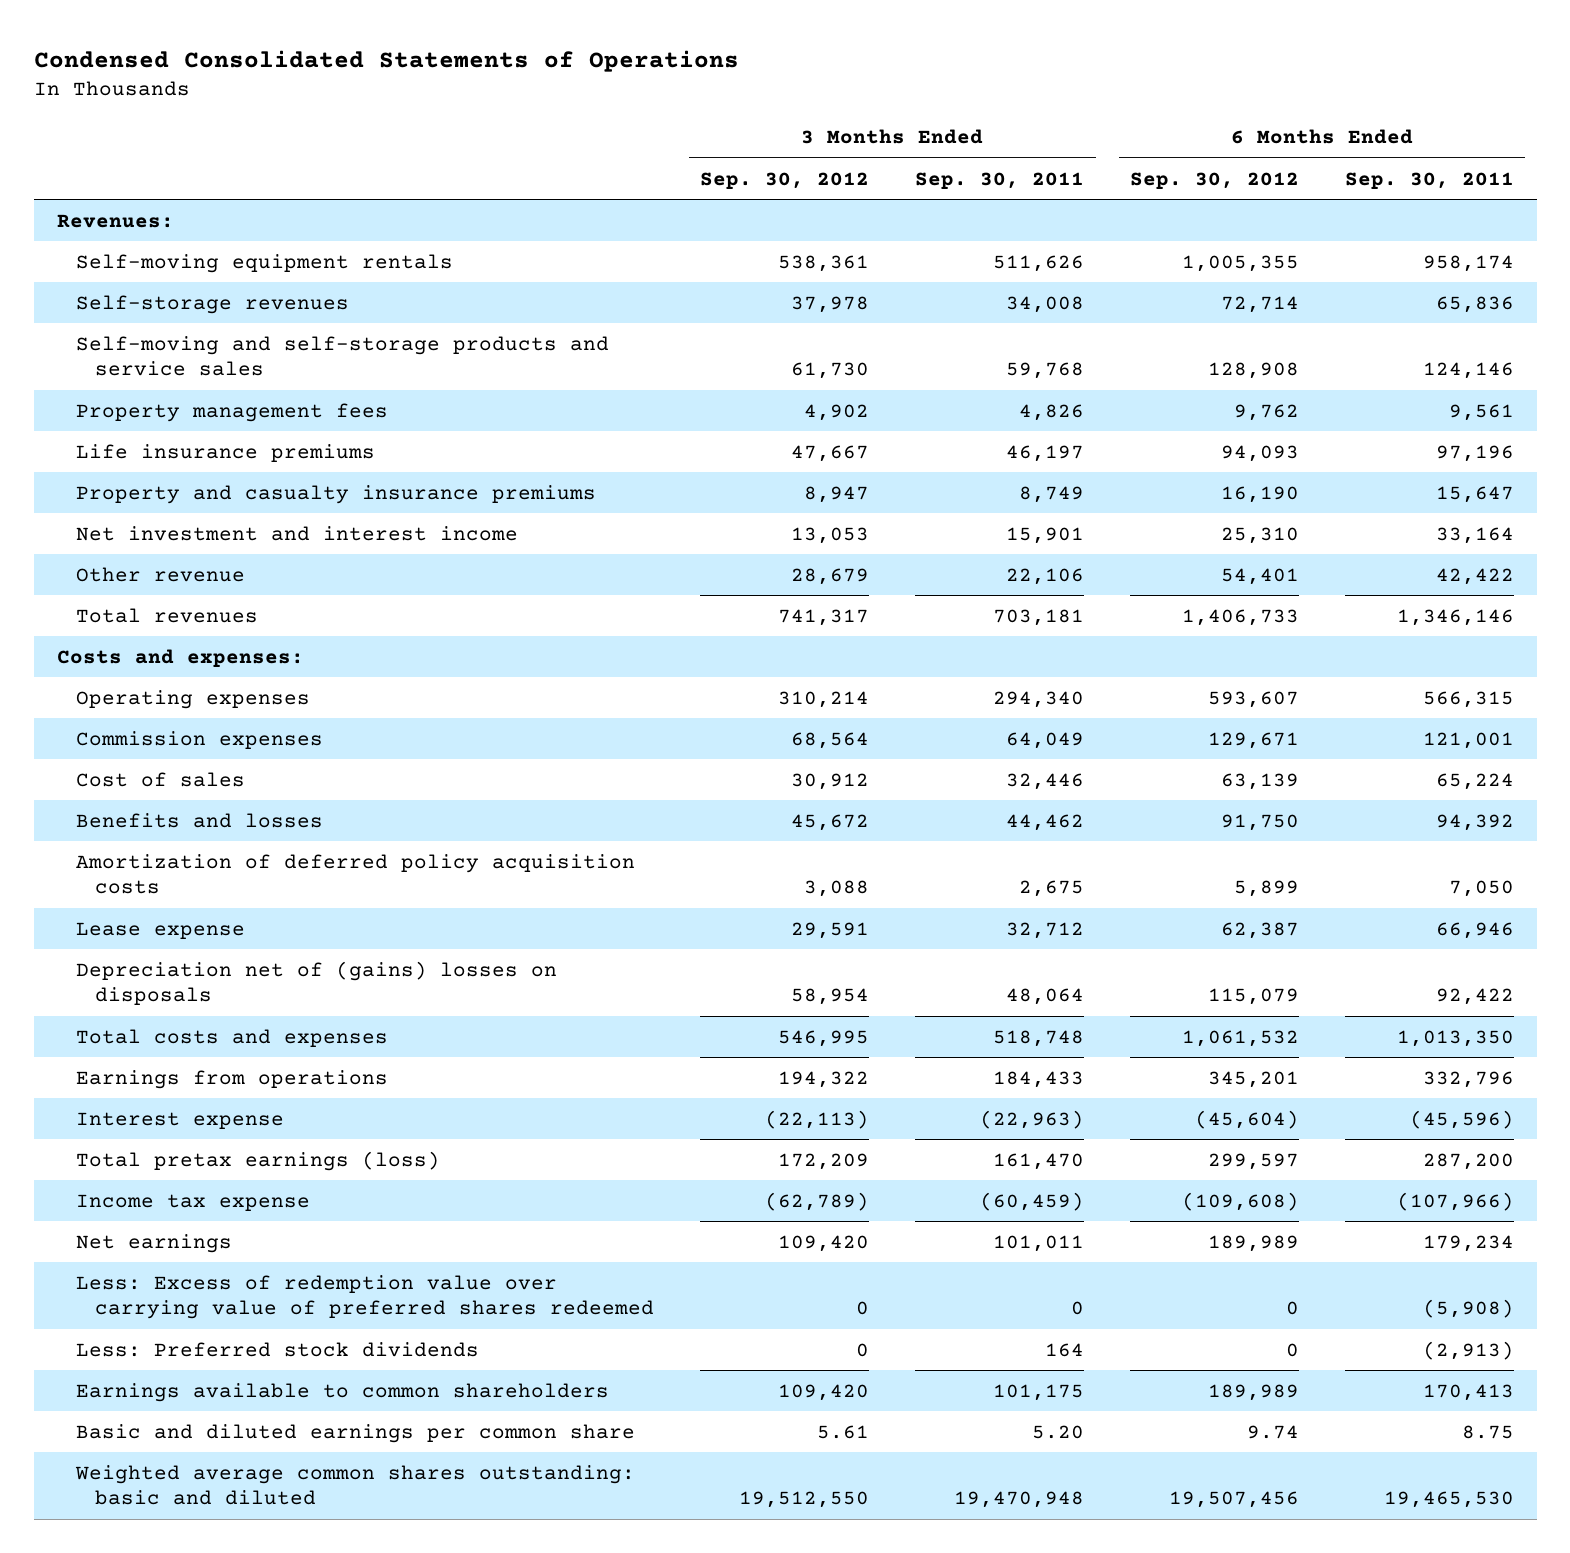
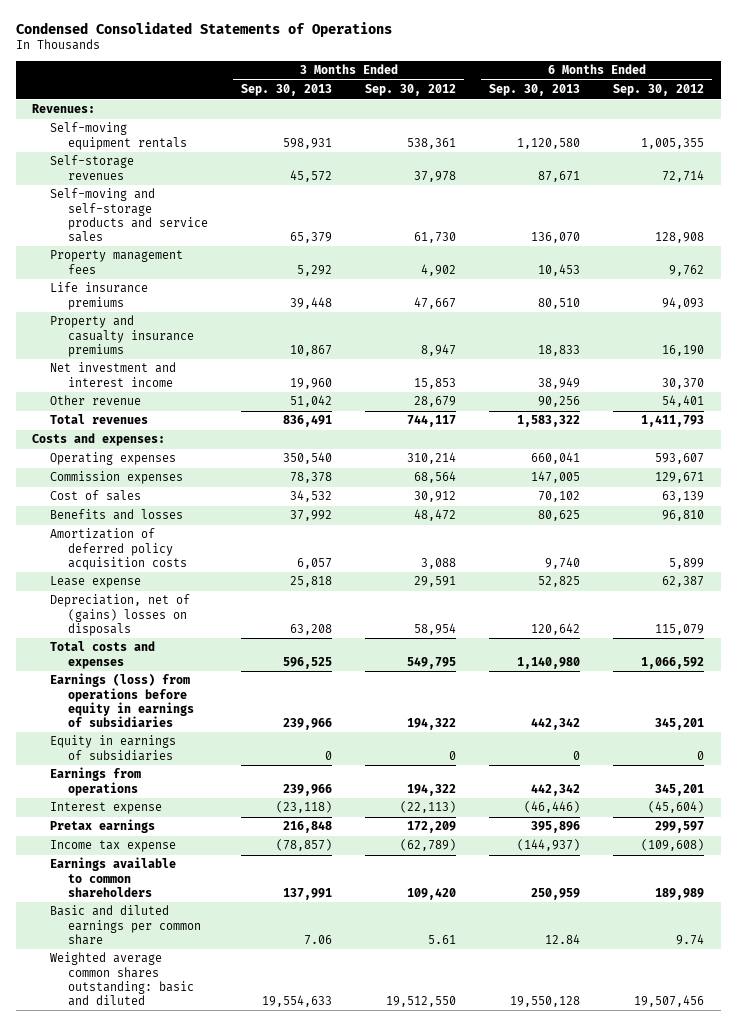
[915,171,1085,189] Sep. 30, 2011 -> none
[1344,171,1514,189] Sep. 30, 2011 -> none
none -> [241,84,333,97] Sep. 30, 2013
none -> [489,84,581,97] Sep. 30, 2013
[791,526,870,544] 13,053 -> [414,377,457,389] 15,853
[1221,526,1300,544] 25,310 -> [662,377,705,389] 30,370
[778,608,870,626] 741,317 -> [407,415,457,428] 744,117
[1182,608,1300,626] 1,406,733 -> [641,415,705,428] 1,411,793
[791,813,870,831] 45,672 -> [414,509,457,522] 48,472
[1221,813,1300,831] 91,750 -> [662,510,705,522] 96,810
[75,960,557,1005] Depreciation net of (gains) losses on disposals -> [50,594,191,636] Depreciation, net of (gains) losses on disposals
[778,1029,870,1047] 546,995 -> [407,656,457,669] 549,795
[1182,1029,1300,1047] 1,061,532 -> [641,656,705,669] 1,066,592
none -> [50,673,195,727] Earnings (loss) from operations before equity in earnings of subsidiaries
none -> [50,735,177,761] Equity in earnings of subsidiaries
[75,1150,440,1171] Total pretax earnings (loss) -> [50,819,156,834] Pretax earnings
[75,1233,232,1253] Net earnings -> none
[75,1274,655,1319] Less: Excess of redemption value over carrying value of preferred shares redeemed -> none
[75,1341,479,1357] Less: Preferred stock dividends -> none

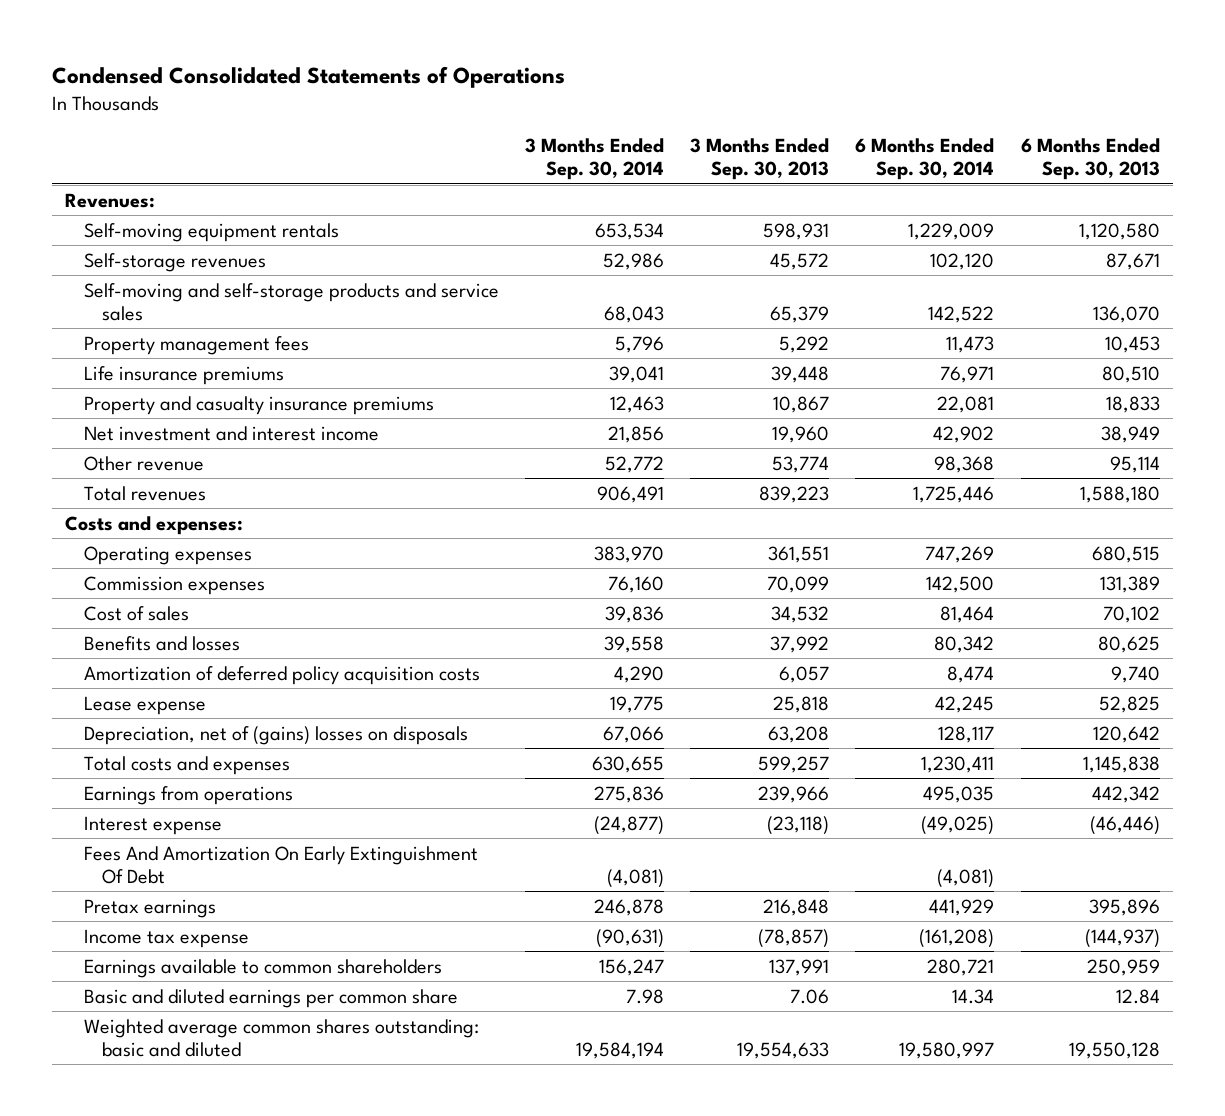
[365,84,457,97] Sep. 30, 2012 -> none
[613,84,705,97] Sep. 30, 2012 -> none
none -> [524,138,664,181] 3 Months Ended Sep. 30, 2014
none -> [855,138,995,181] 6 Months Ended Sep. 30, 2014
[290,395,333,408] 51,042 -> [772,455,830,473] 53,774
[538,396,581,408] 90,256 -> [1109,455,1160,473] 95,114
[283,415,333,428] 836,491 -> [759,485,830,503] 839,223
[517,415,581,428] 1,583,322 -> [1079,485,1160,503] 1,588,180
[283,452,333,465] 350,540 -> [768,545,830,563] 361,551
[531,452,581,465] 660,041 -> [1091,545,1160,563] 680,515
[290,472,333,484] 78,378 -> [767,575,830,593] 70,099
[531,471,581,484] 147,005 -> [1099,575,1160,593] 131,389
[50,673,195,727] Earnings (loss) from operations before equity in earnings of subsidiaries -> none
[50,735,177,761] Equity in earnings of subsidiaries -> none
[283,656,333,669] 596,525 -> [758,755,830,773] 599,257
[517,656,581,669] 1,140,980 -> [1082,755,1160,773] 1,145,838
none -> [83,845,478,884] Fees And Amortization On Early Extinguishment Of Debt

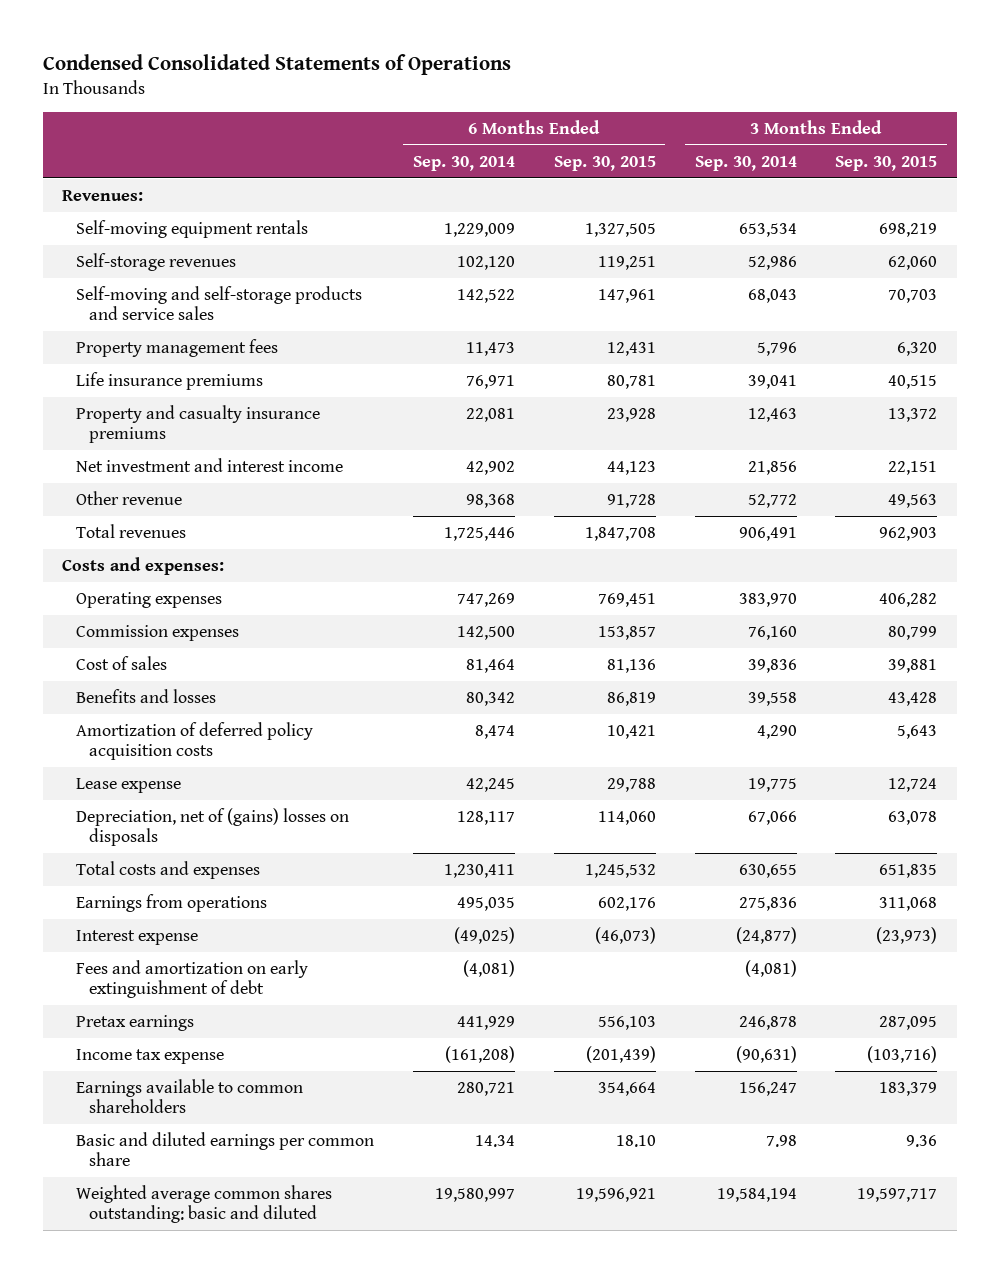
[690,138,830,181] 3 Months Ended Sep. 30, 2013 -> none
[1020,138,1160,181] 6 Months Ended Sep. 30, 2013 -> none
none -> [553,155,656,171] Sep. 30, 2015
none -> [835,155,938,171] Sep. 30, 2015
[83,845,478,884] Fees And Amortization On Early Extinguishment Of Debt -> [75,959,308,999] Fees and amortization on early extinguishment of debt

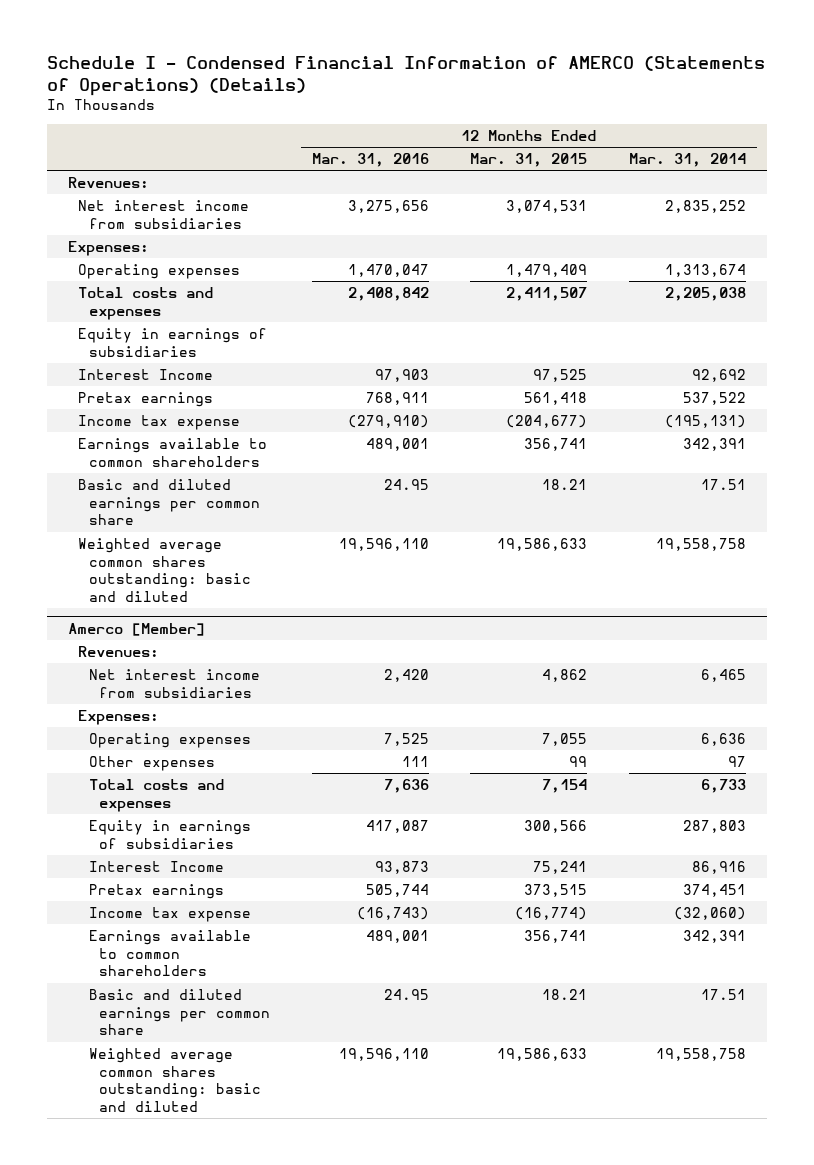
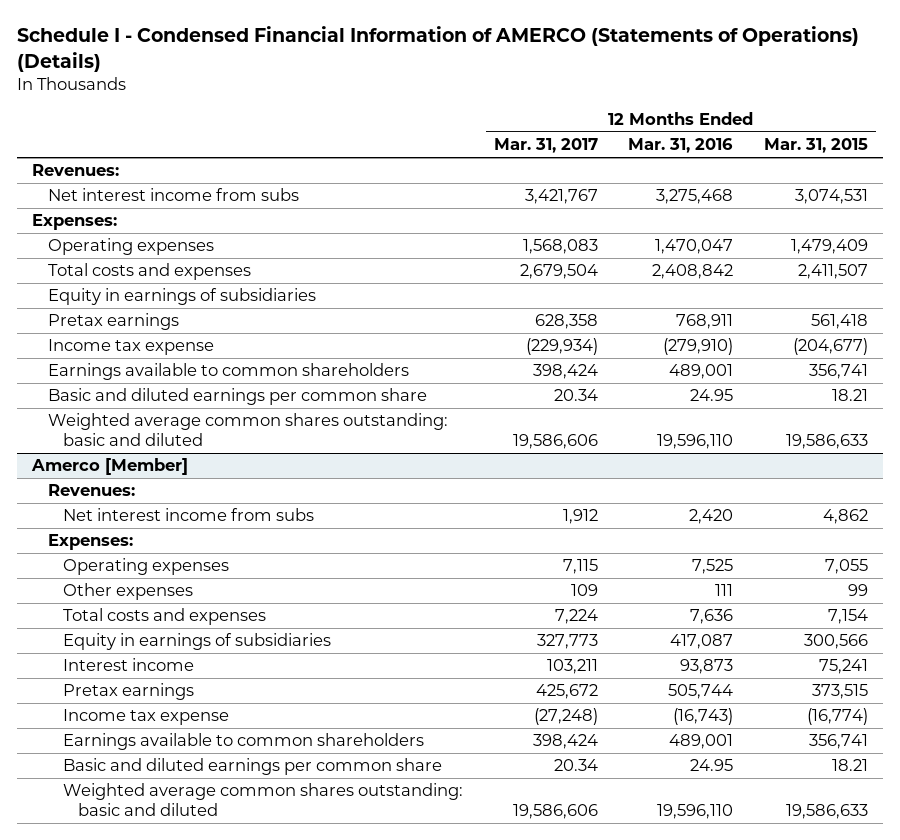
[629,153,747,168] Mar. 31, 2014 -> none
none -> [493,138,598,154] Mar. 31, 2017
[78,199,250,229] Net interest income from subsidiaries -> [47,188,299,202] Net interest income from subs
[347,199,429,213] 3,275,656 -> [656,189,734,205] 3,275,468
[78,368,214,380] Interest Income -> none
[88,668,260,698] Net interest income from subsidiaries -> [63,508,315,522] Net interest income from subs
[88,860,224,872] Interest Income -> [63,658,195,672] Interest income

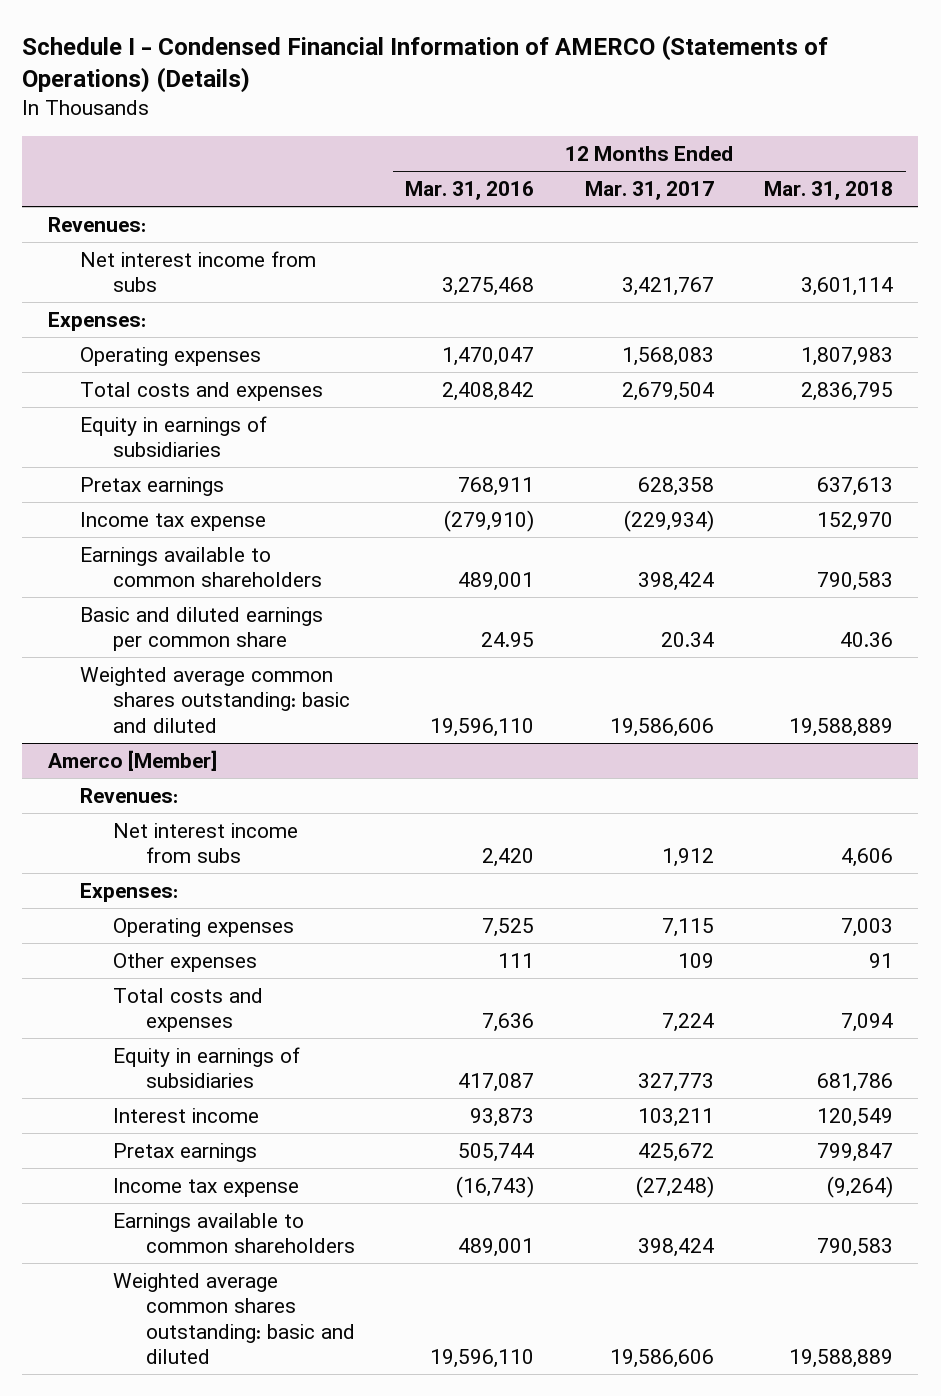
[764,138,869,154] Mar. 31, 2015 -> none
none -> [764,181,894,201] Mar. 31, 2018
[63,758,443,776] Basic and diluted earnings per common share -> none

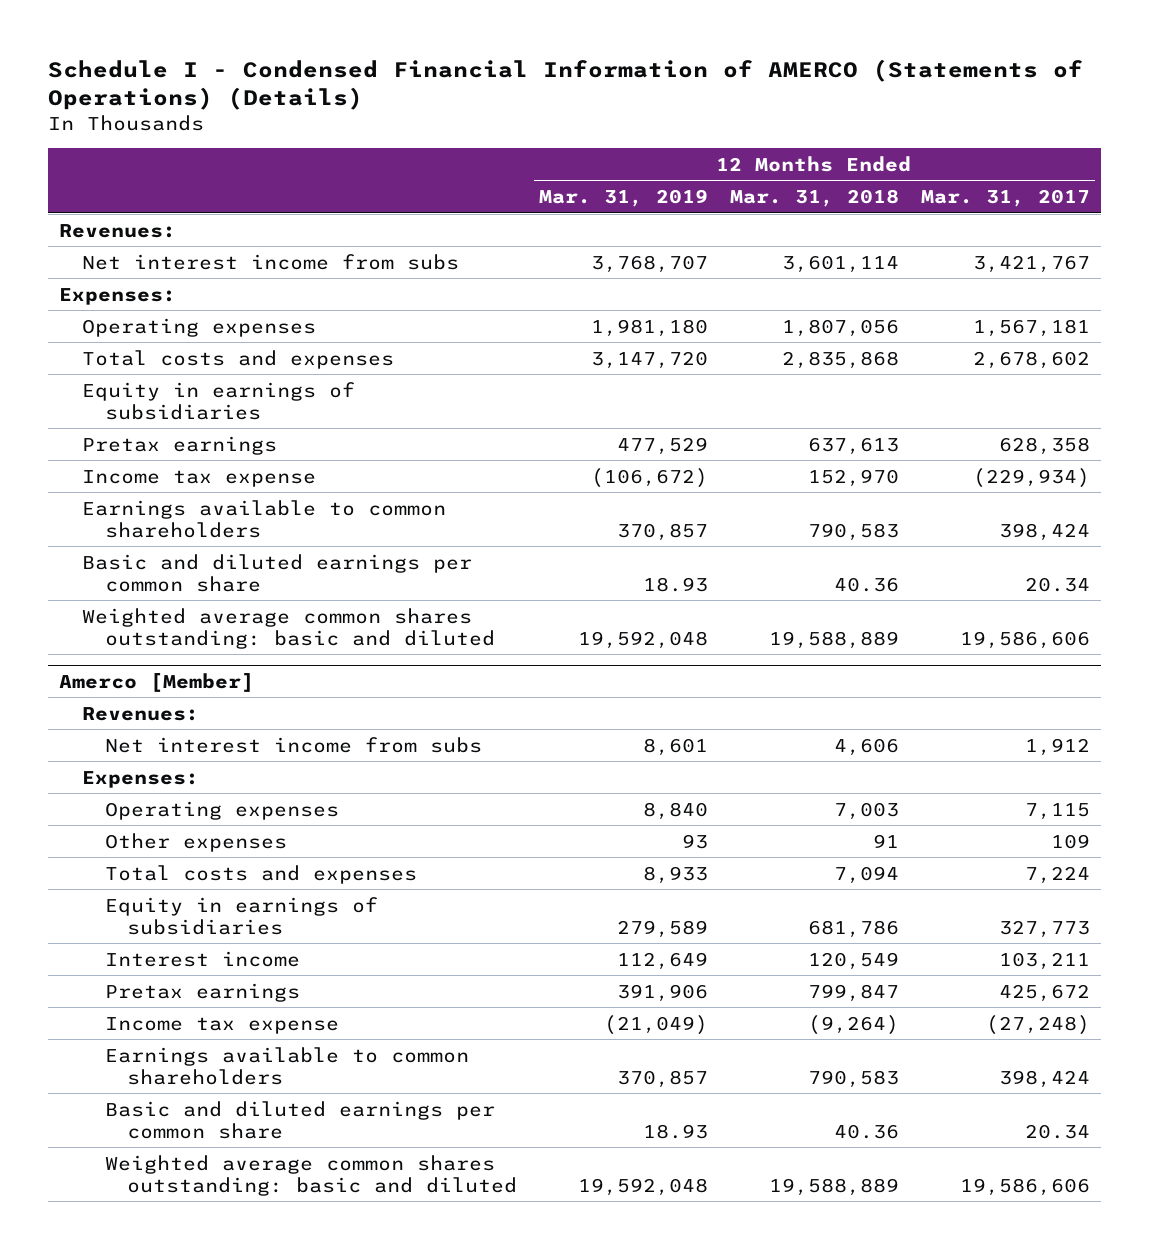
[405,181,535,201] Mar. 31, 2016 -> none
none -> [539,189,709,208] Mar. 31, 2019
[621,346,714,366] 1,568,083 -> [972,318,1090,337] 1,567,181
[801,346,894,366] 1,807,983 -> [781,318,899,337] 1,807,056
[621,381,714,401] 2,679,504 -> [972,350,1090,369] 2,678,602
[801,381,894,401] 2,836,795 -> [781,350,899,369] 2,835,868
none -> [104,1100,495,1139] Basic and diluted earnings per common share

